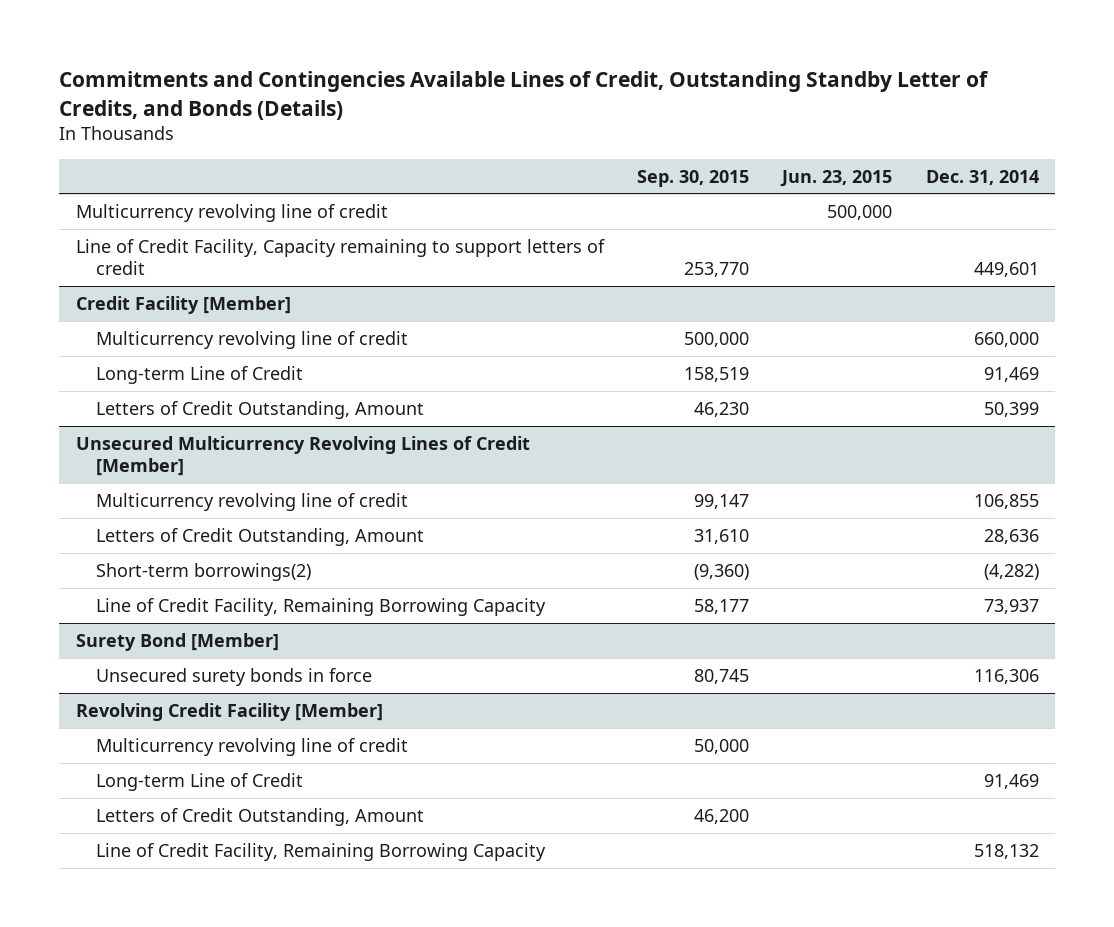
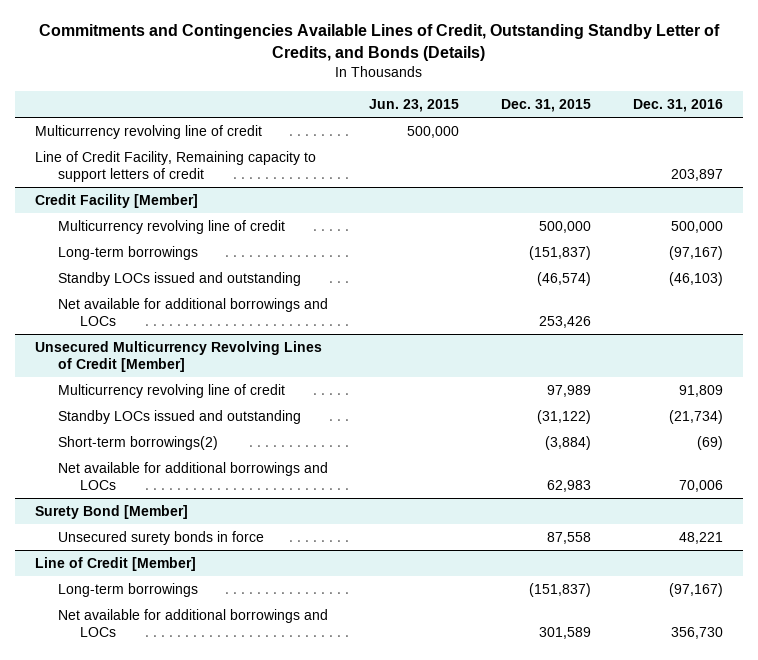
[636,169,749,187] Sep. 30, 2015 -> none
[925,169,1039,185] Dec. 31, 2014 -> none
none -> [500,99,591,113] Dec. 31, 2015
none -> [632,99,723,113] Dec. 31, 2016
[75,238,605,276] Line of Credit Facility, Capacity remaining to support letters of credit -> [35,150,317,182] Line of Credit Facility, Remaining capacity to support letters of credit
[95,365,303,384] Long-term Line of Credit -> [57,245,198,260] Long-term borrowings
[95,400,424,419] Letters of Credit Outstanding, Amount -> [57,271,301,286] Standby LOCs issued and outstanding
none -> [57,297,328,326] Net available for additional borrowings and LOCs
[95,527,424,546] Letters of Credit Outstanding, Amount -> [57,409,301,424] Standby LOCs issued and outstanding
[95,597,546,616] Line of Credit Facility, Remaining Borrowing Capacity -> [57,461,328,490] Net available for additional borrowings and LOCs
[75,702,383,721] Revolving Credit Facility [Member] -> none
[95,737,408,756] Multicurrency revolving line of credit -> none
[95,772,303,791] Long-term Line of Credit -> none
[95,807,424,826] Letters of Credit Outstanding, Amount -> none
[95,842,546,861] Line of Credit Facility, Remaining Borrowing Capacity -> none
none -> [35,556,197,571] Line of Credit [Member]
none -> [57,582,198,597] Long-term borrowings
none -> [57,608,328,637] Net available for additional borrowings and LOCs

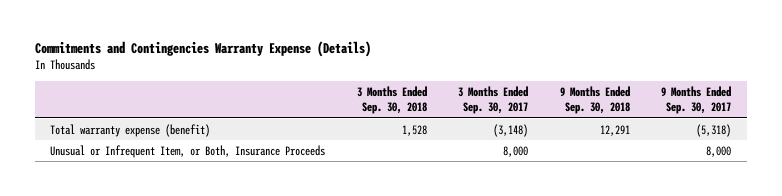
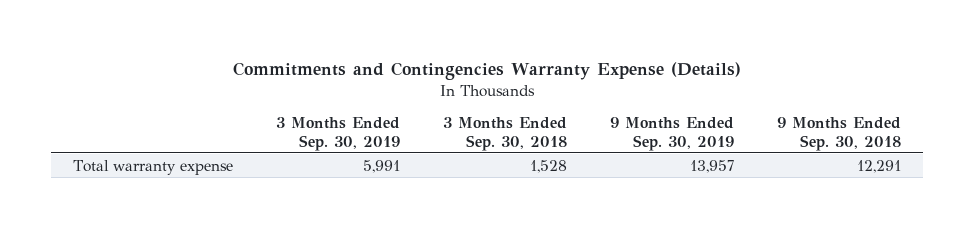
[458,86,529,115] 3 Months Ended Sep. 30, 2017 -> none
[661,86,732,115] 9 Months Ended Sep. 30, 2017 -> none
none -> [275,116,400,151] 3 Months Ended Sep. 30, 2019
none -> [610,116,735,151] 9 Months Ended Sep. 30, 2019
[50,144,326,158] Unusual or Infrequent Item, or Both, Insurance Proceeds -> none
[50,123,211,137] Total warranty expense (benefit) -> [72,159,233,175] Total warranty expense

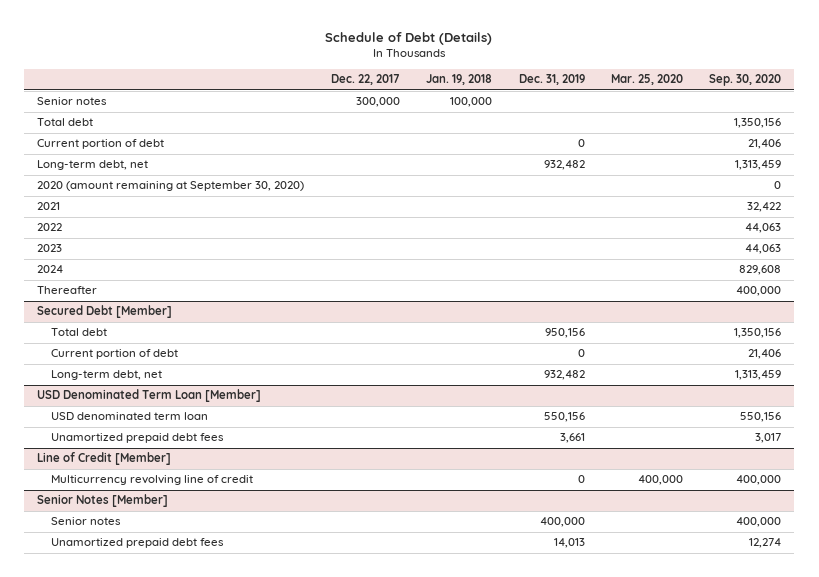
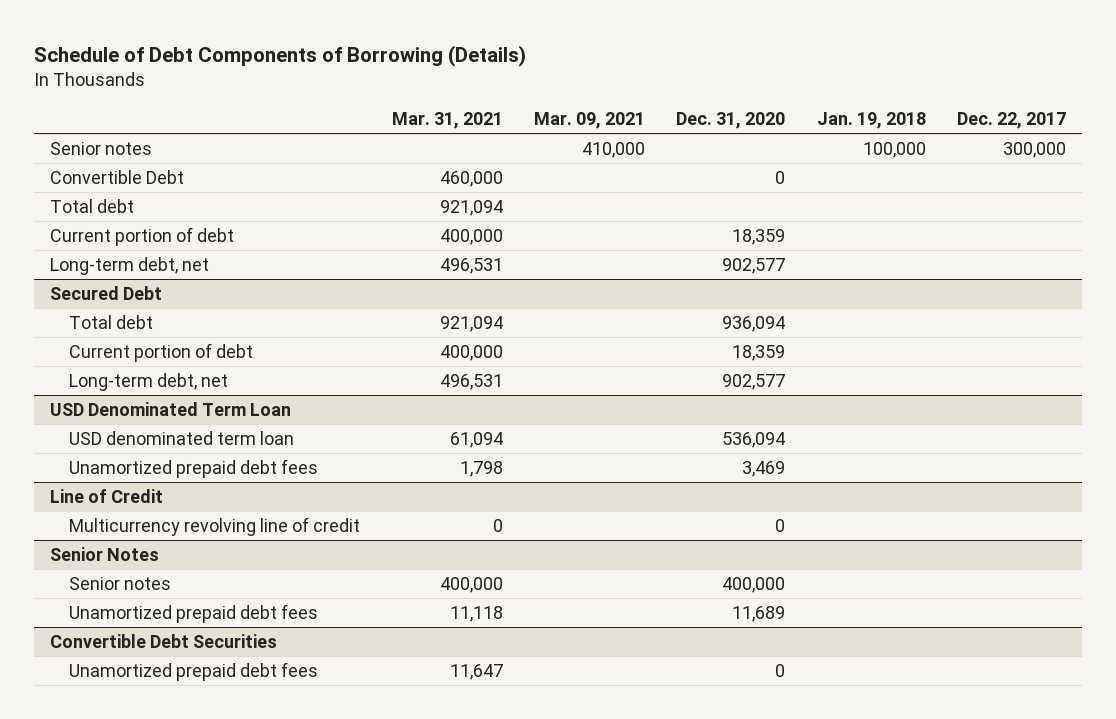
[325,32,493,46] Schedule of Debt (Details) -> [34,44,527,67] Schedule of Debt Components of Borrowing (Details)
[518,74,585,86] Dec. 31, 2019 -> none
[610,74,683,86] Mar. 25, 2020 -> none
[709,74,782,87] Sep. 30, 2020 -> none
none -> [391,112,503,130] Mar. 31, 2021
none -> [533,112,645,130] Mar. 09, 2021
none -> [676,112,786,130] Dec. 31, 2020
none -> [49,169,184,184] Convertible Debt
[37,181,305,192] 2020 (amount remaining at September 30, 2020) -> none
[37,202,61,211] 2021 -> none
[37,223,63,232] 2022 -> none
[37,244,63,253] 2023 -> none
[37,265,64,274] 2024 -> none
[37,286,98,295] Thereafter -> none
[37,305,173,319] Secured Debt [Member] -> [49,285,162,300] Secured Debt
[37,389,262,403] USD Denominated Term Loan [Member] -> [49,401,291,416] USD Denominated Term Loan
[37,452,172,466] Line of Credit [Member] -> [49,488,163,503] Line of Credit
[37,494,169,508] Senior Notes [Member] -> [49,546,159,561] Senior Notes
none -> [49,633,277,648] Convertible Debt Securities
none -> [69,661,319,681] Unamortized prepaid debt fees

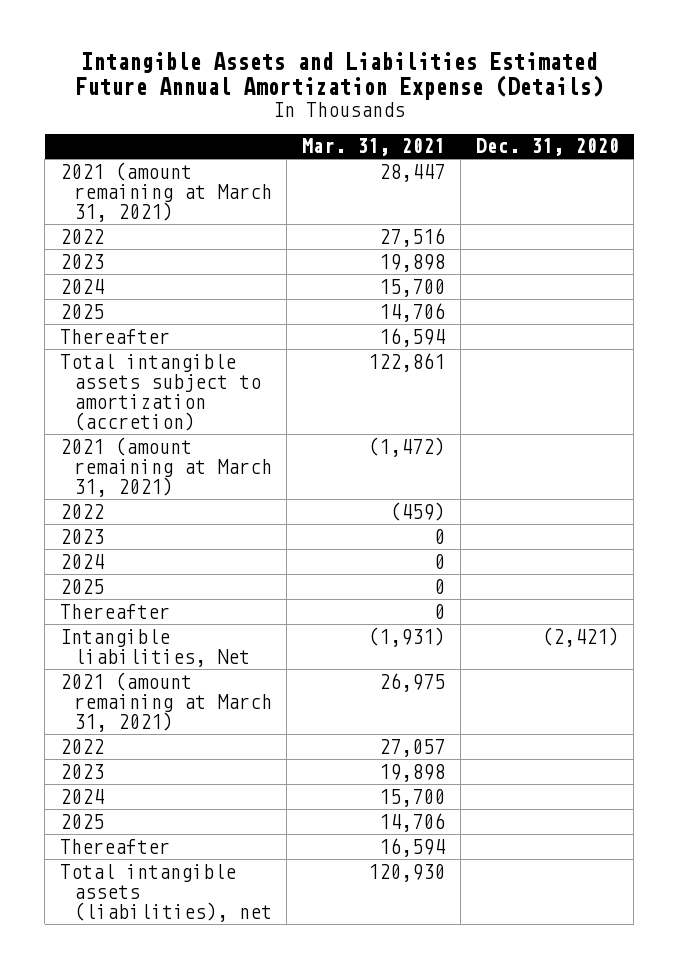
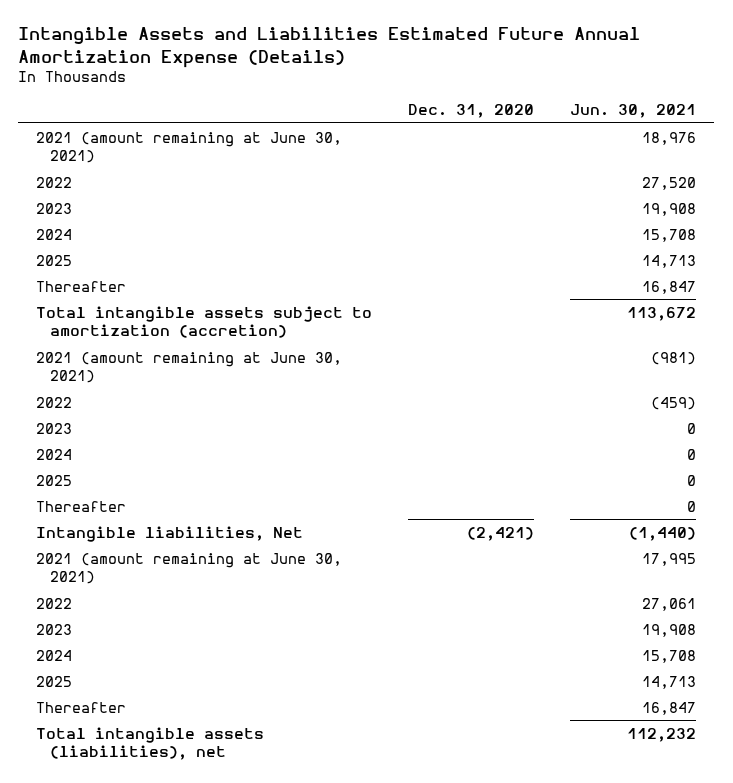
[302,138,446,157] Mar. 31, 2021 -> none
none -> [570,103,697,118] Jun. 30, 2021
[60,161,272,222] 2021 (amount remaining at March 31, 2021) -> [36,131,343,164] 2021 (amount remaining at June 30, 2021)
[60,436,272,497] 2021 (amount remaining at March 31, 2021) -> [36,351,343,384] 2021 (amount remaining at June 30, 2021)
[60,671,272,732] 2021 (amount remaining at March 31, 2021) -> [36,552,343,585] 2021 (amount remaining at June 30, 2021)

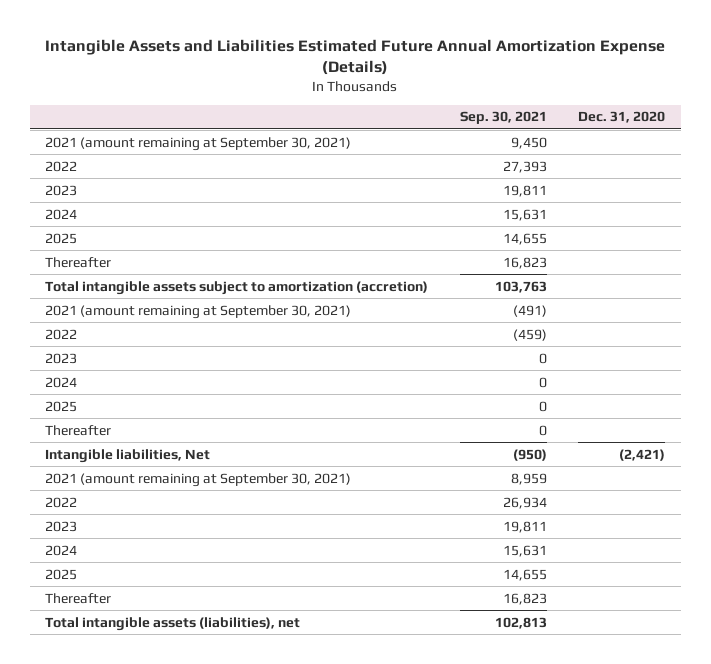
[570,103,697,118] Jun. 30, 2021 -> none
none -> [459,111,547,125] Sep. 30, 2021
[36,131,343,164] 2021 (amount remaining at June 30, 2021) -> [45,136,352,151] 2021 (amount remaining at September 30, 2021)
[36,351,343,384] 2021 (amount remaining at June 30, 2021) -> [45,304,352,319] 2021 (amount remaining at September 30, 2021)
[36,552,343,585] 2021 (amount remaining at June 30, 2021) -> [45,472,352,487] 2021 (amount remaining at September 30, 2021)

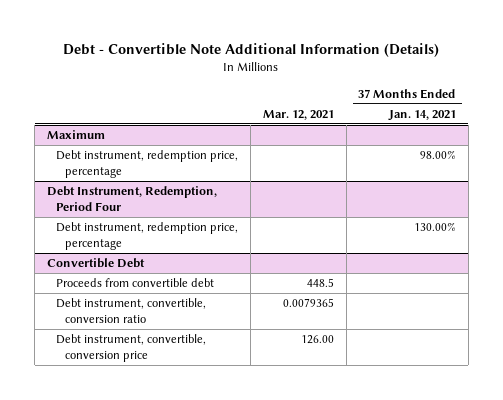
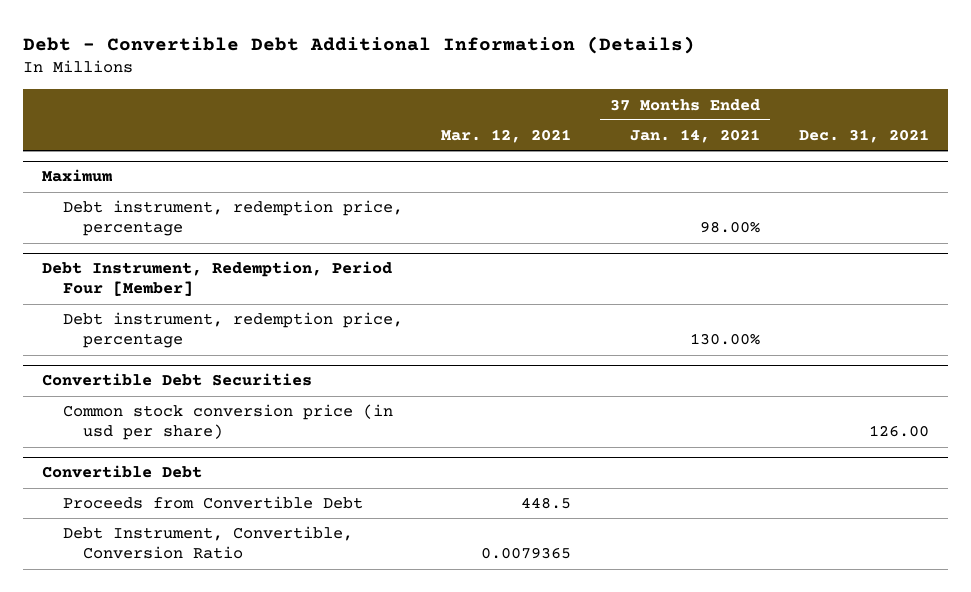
[63,43,440,58] Debt - Convertible Note Additional Information (Details) -> [23,35,696,54] Debt - Convertible Debt Additional Information (Details)
none -> [798,129,929,144] Dec. 31, 2021
[47,186,218,211] Debt Instrument, Redemption, Period Four -> [42,261,393,297] Debt Instrument, Redemption, Period Four [Member]
none -> [42,373,313,387] Convertible Debt Securities
none -> [62,404,393,441] Common stock conversion price (in usd per share)
[56,334,207,362] Debt instrument, convertible, conversion price -> none
[56,278,215,288] Proceeds from convertible debt -> [62,496,363,510] Proceeds from Convertible Debt
[56,298,207,323] Debt instrument, convertible, conversion ratio -> [62,526,353,560] Debt Instrument, Convertible, Conversion Ratio

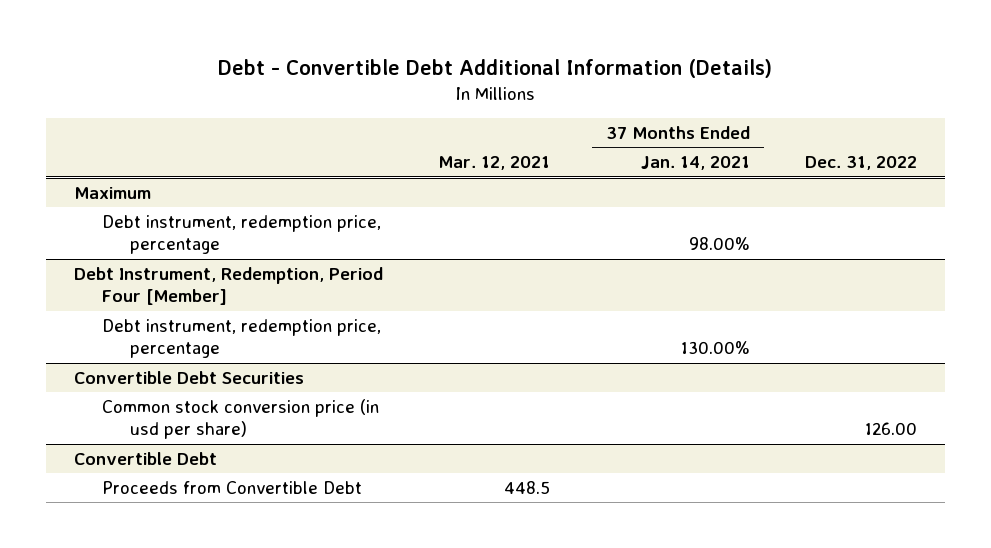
[798,129,929,144] Dec. 31, 2021 -> none
none -> [805,156,918,171] Dec. 31, 2022
[62,526,353,560] Debt Instrument, Convertible, Conversion Ratio -> none

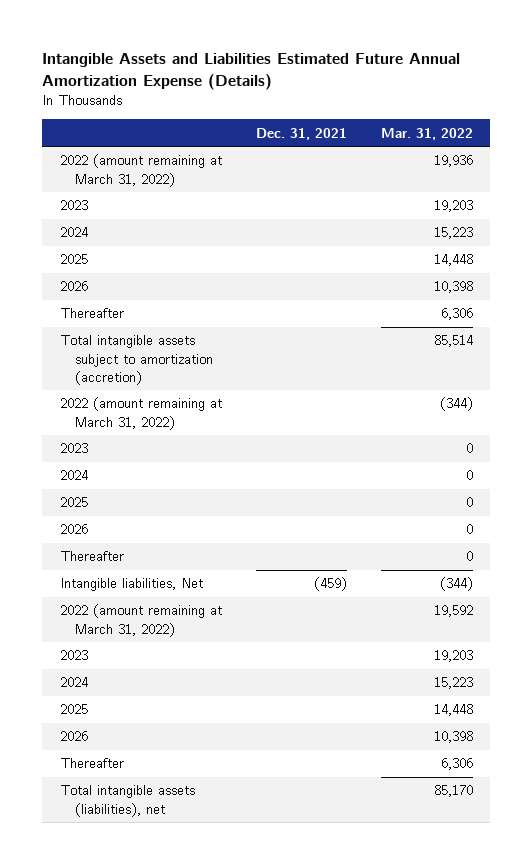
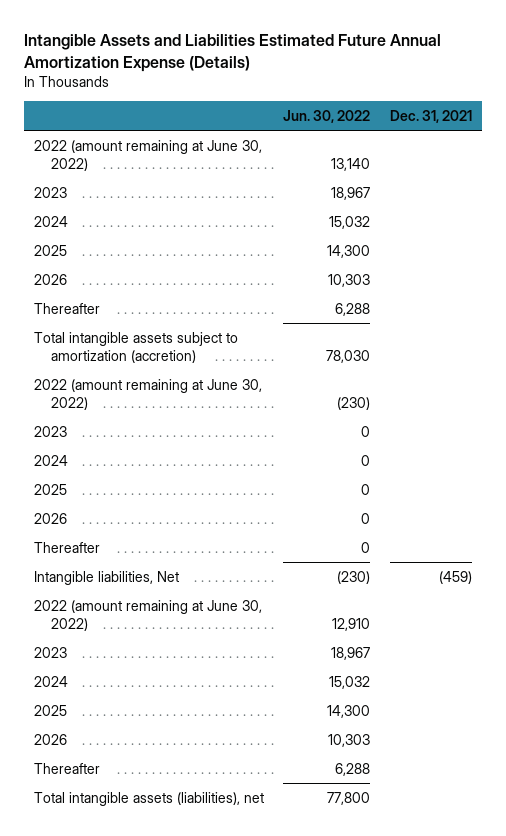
[380,127,473,140] Mar. 31, 2022 -> none
none -> [283,109,371,123] Jun. 30, 2022
[59,154,222,187] 2022 (amount remaining at March 31, 2022) -> [33,139,262,171] 2022 (amount remaining at June 30, 2022)
[59,397,222,430] 2022 (amount remaining at March 31, 2022) -> [33,378,262,410] 2022 (amount remaining at June 30, 2022)
[59,604,222,637] 2022 (amount remaining at March 31, 2022) -> [33,599,262,631] 2022 (amount remaining at June 30, 2022)

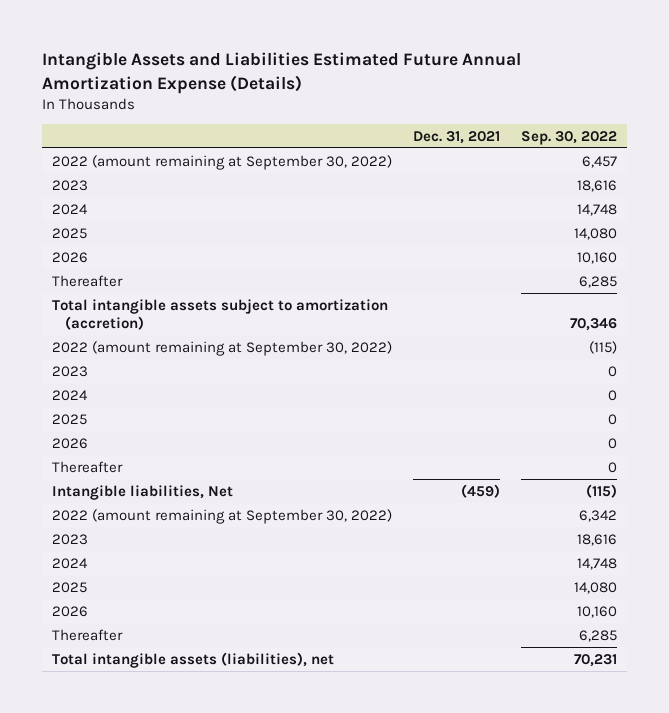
[283,109,371,123] Jun. 30, 2022 -> none
none -> [520,130,617,145] Sep. 30, 2022
[33,139,262,171] 2022 (amount remaining at June 30, 2022) -> [52,154,393,170] 2022 (amount remaining at September 30, 2022)
[33,378,262,410] 2022 (amount remaining at June 30, 2022) -> [52,340,393,356] 2022 (amount remaining at September 30, 2022)
[33,599,262,631] 2022 (amount remaining at June 30, 2022) -> [52,508,393,524] 2022 (amount remaining at September 30, 2022)

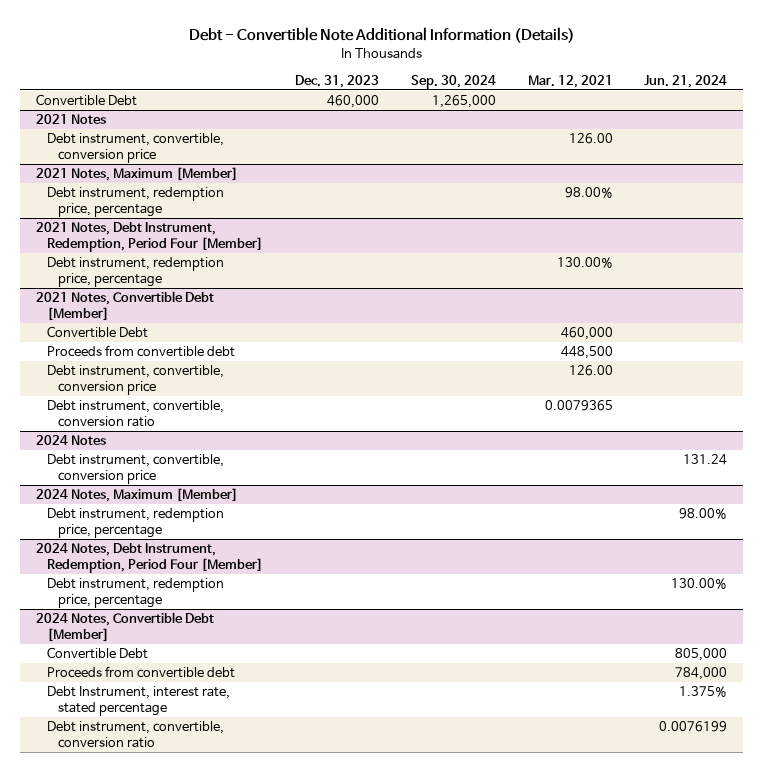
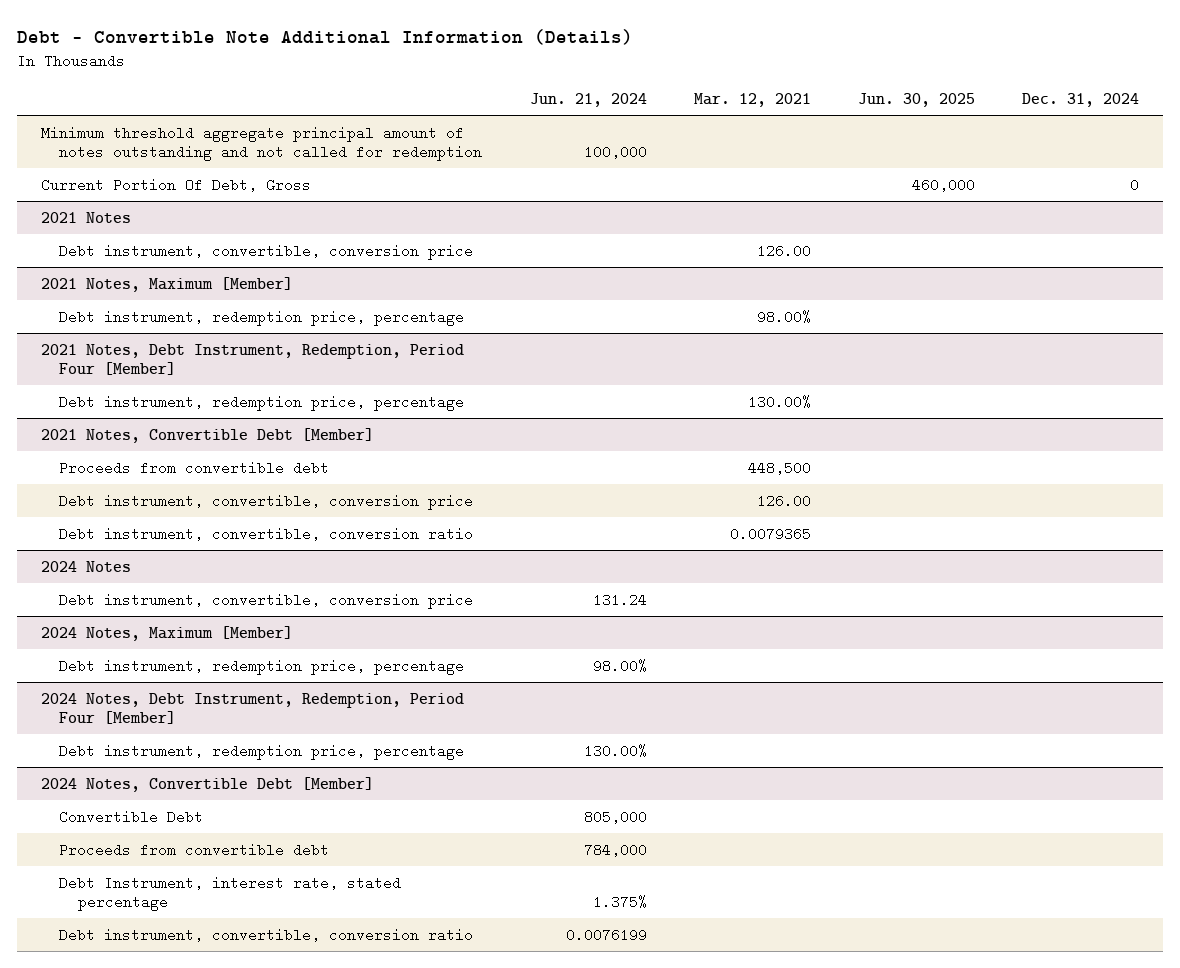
[294,74,379,88] Dec. 31, 2023 -> none
[410,74,496,89] Sep. 30, 2024 -> none
none -> [858,92,976,107] Jun. 30, 2025
none -> [1022,92,1140,107] Dec. 31, 2024
[35,94,137,107] Convertible Debt -> none
none -> [40,125,483,162] Minimum threshold aggregate principal amount of notes outstanding and not called for redemption
none -> [40,177,311,192] Current Portion Of Debt, Gross
[46,326,148,339] Convertible Debt -> none

